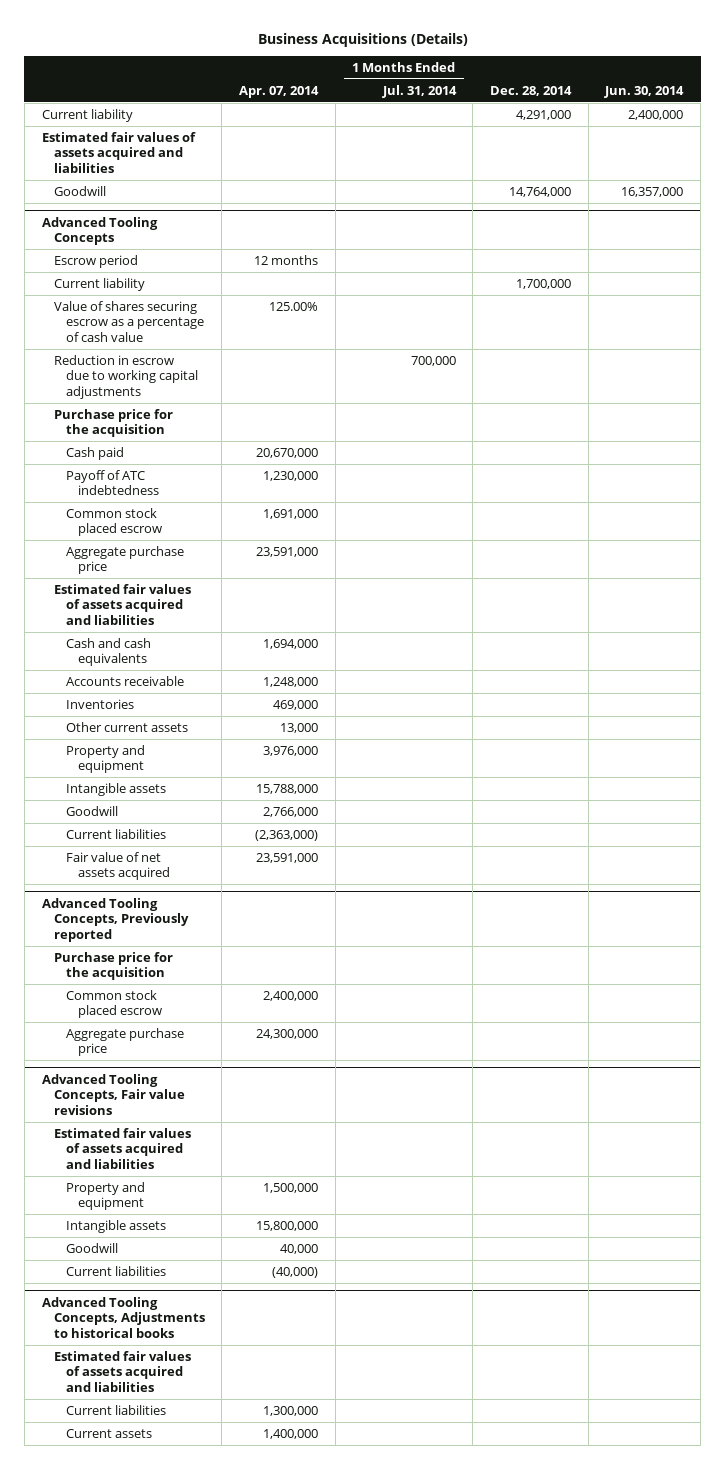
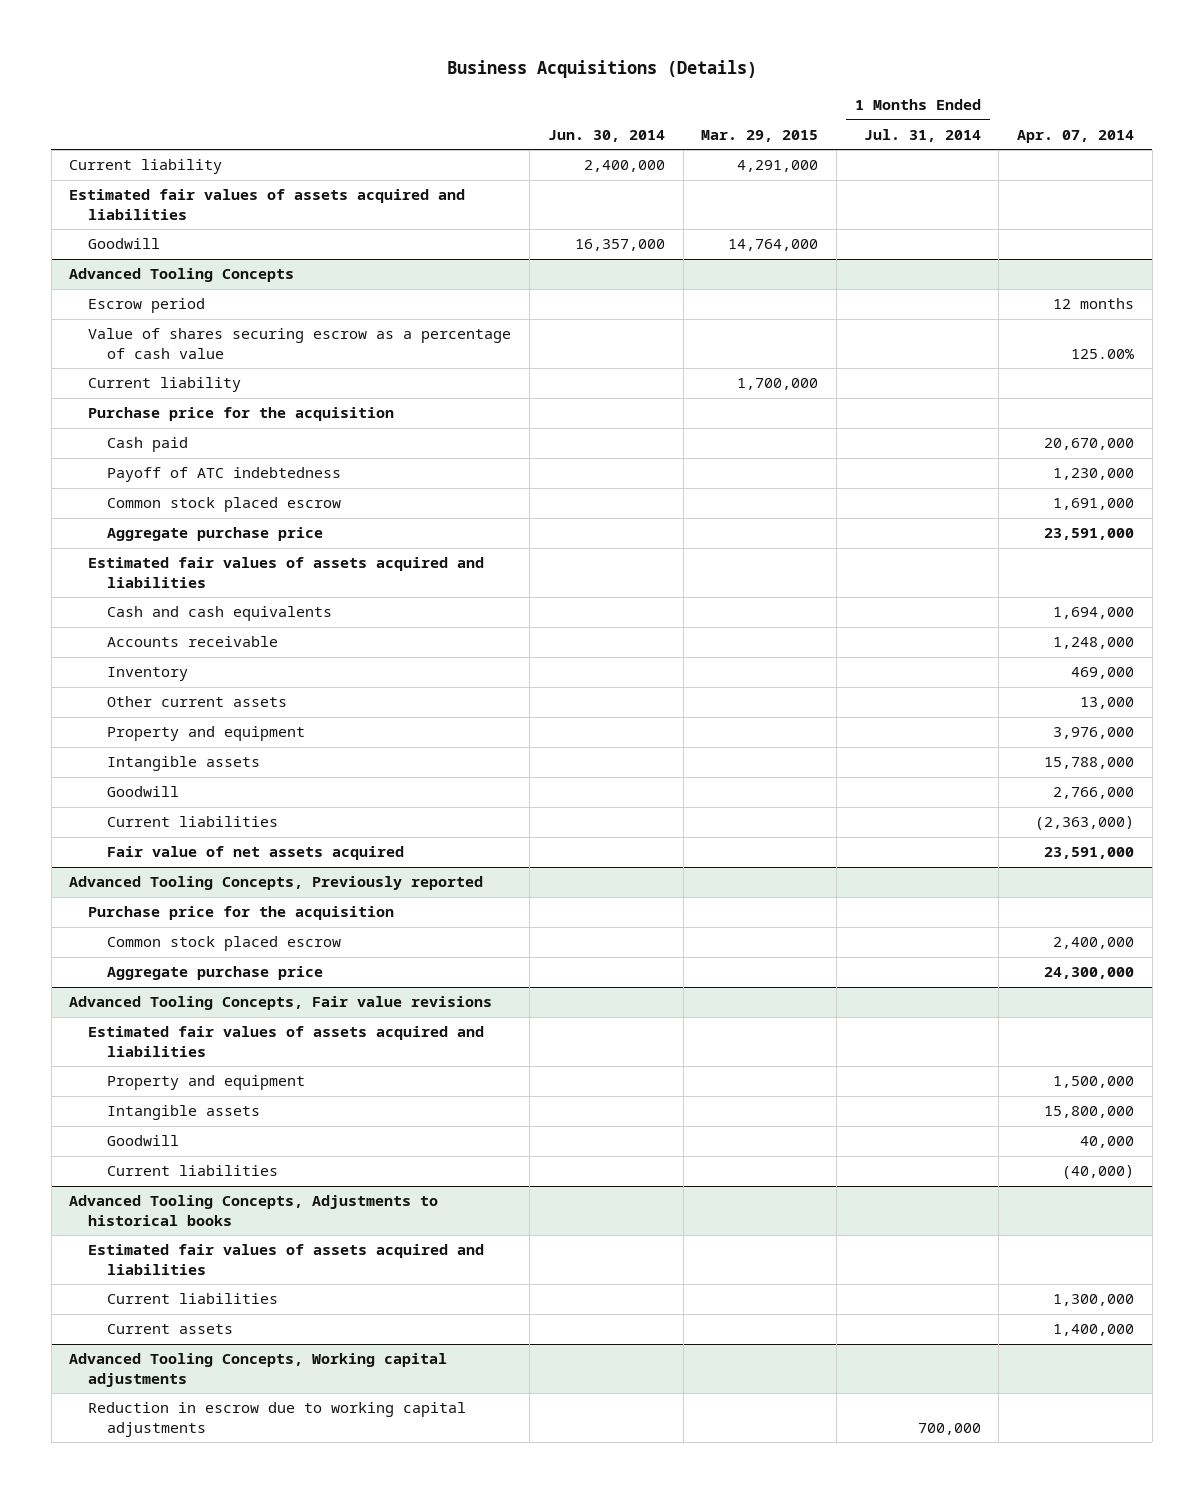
[490,85,573,96] Dec. 28, 2014 -> none
none -> [701,129,819,142] Mar. 29, 2015
[53,354,198,400] Reduction in escrow due to working capital adjustments -> none
[53,277,145,291] Current liability -> [88,377,242,393] Current liability
[65,698,134,709] Inventories -> [107,667,189,682] Inventory
none -> [69,1353,448,1387] Advanced Tooling Concepts, Working capital adjustments
none -> [88,1402,467,1437] Reduction in escrow due to working capital adjustments

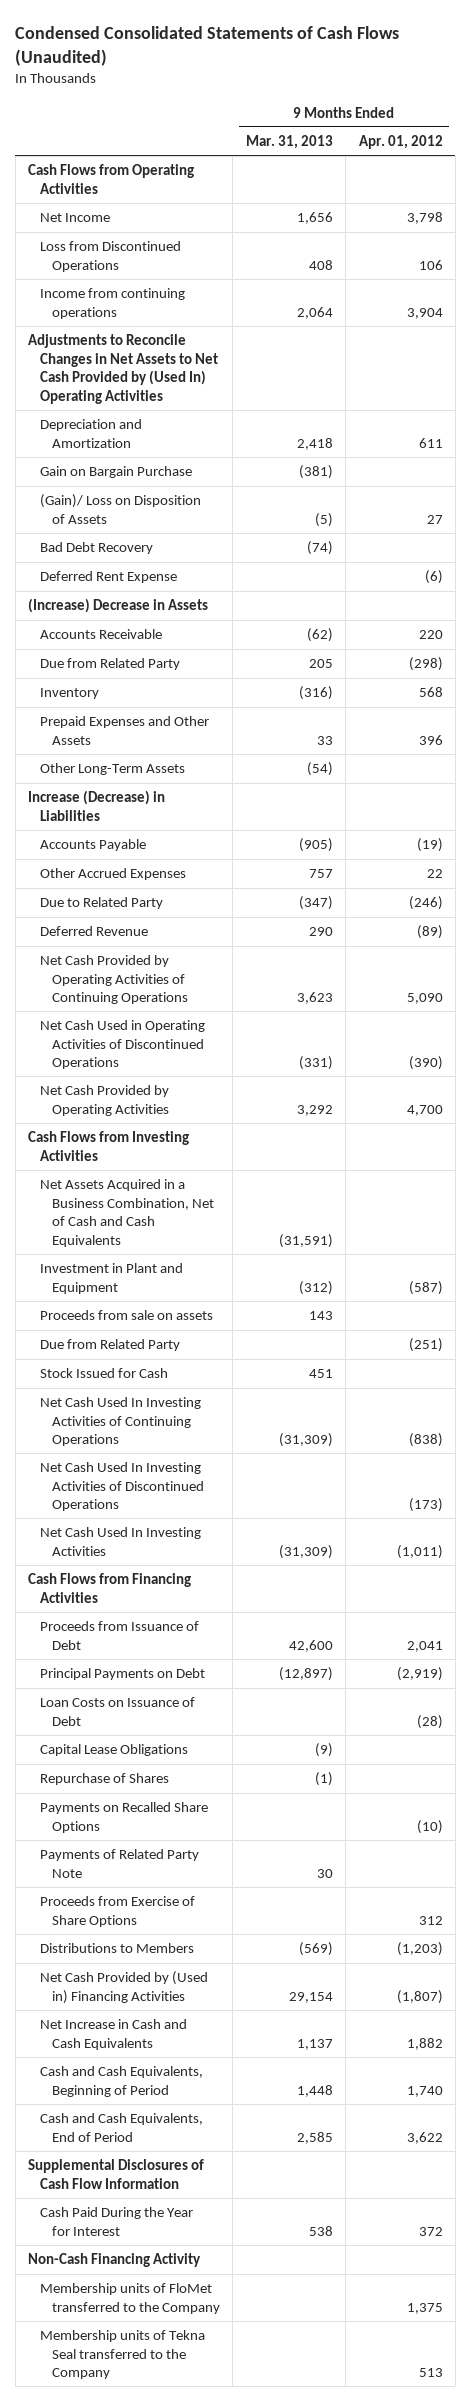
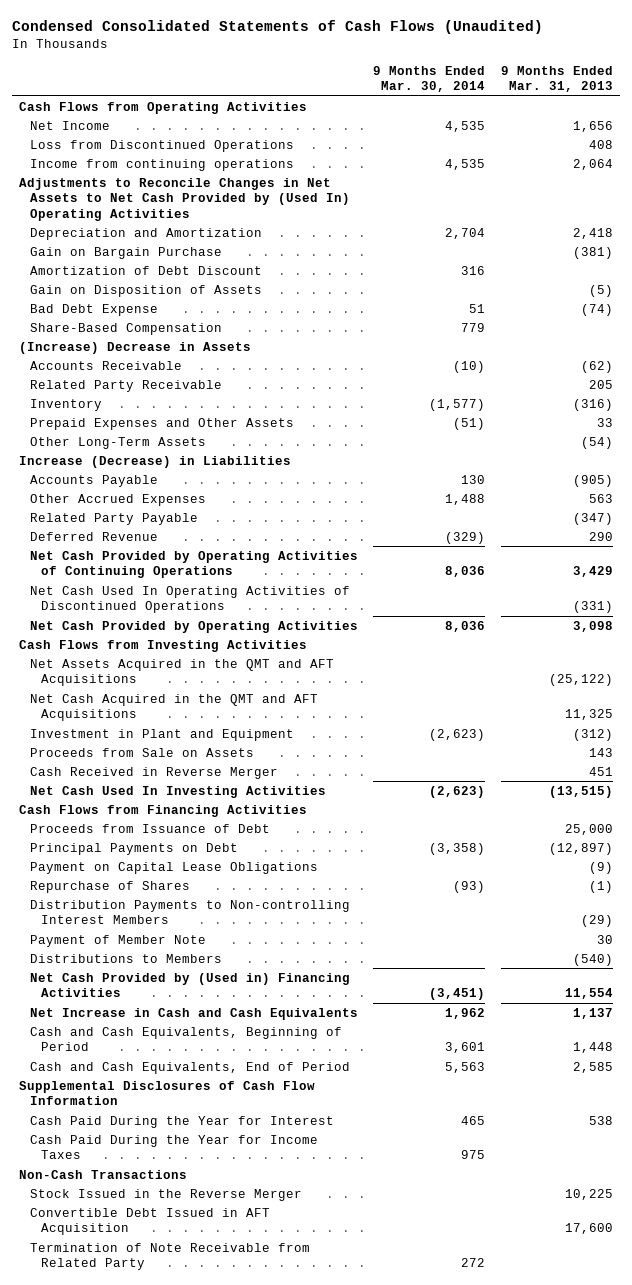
[358,135,443,150] Apr. 01, 2012 -> none
none -> [373,65,486,93] 9 Months Ended Mar. 30, 2014
[40,571,178,584] Deferred Rent Expense -> none
none -> [30,265,263,275] Amortization of Debt Discount
[40,494,202,524] (Gain)/ Loss on Disposition of Assets -> [30,284,263,297] Gain on Disposition of Assets
[40,542,154,555] Bad Debt Recovery -> [30,303,159,316] Bad Debt Expense
none -> [30,322,223,335] Share-Based Compensation
[40,658,181,671] Due from Related Party -> [30,379,223,392] Related Party Receivable
[308,869,333,879] 757 -> [588,493,613,503] 563
[40,897,164,910] Due to Related Party -> [30,512,199,525] Related Party Payable
[296,992,333,1005] 3,623 -> [572,566,613,578] 3,429
[40,1020,206,1070] Net Cash Used in Operating Activities of Discontinued Operations -> [30,585,351,614] Net Cash Used In Operating Activities of Discontinued Operations
[296,1104,333,1116] 3,292 -> [572,620,613,632] 3,098
[40,1179,215,1247] Net Assets Acquired in a Business Combination, Net of Cash and Cash Equivalents -> [30,658,335,687] Net Assets Acquired in the QMT and AFT Acquisitions
[278,1233,333,1248] (31,591) -> [548,674,613,687] (25,122)
none -> [30,693,319,722] Net Cash Acquired in the QMT and AFT Acquisitions
[40,1339,181,1352] Due from Related Party -> none
[40,1397,202,1447] Net Cash Used In Investing Activities of Continuing Operations -> none
[40,1462,205,1512] Net Cash Used In Investing Activities of Discontinued Operations -> none
[40,1310,214,1321] Proceeds from sale on assets -> [30,747,255,757] Proceeds from Sale on Assets
[40,1368,169,1379] Stock Issued for Cash -> [30,766,279,779] Cash Received in Reverse Merger
[278,1544,333,1559] (31,309) -> [548,785,613,798] (13,515)
[288,1639,333,1652] 42,600 -> [564,823,613,835] 25,000
[40,1697,196,1726] Loan Costs on Issuance of Debt -> none
[40,1744,189,1757] Capital Lease Obligations -> [30,861,319,874] Payment on Capital Lease Obligations
[40,1802,209,1833] Payments on Recalled Share Options -> none
[40,1896,196,1927] Proceeds from Exercise of Share Options -> none
none -> [30,899,351,925] Distribution Payments to Non-controlling Interest Members
[40,1849,200,1878] Payments of Related Party Note -> [30,934,207,947] Payment of Member Note
[298,1942,333,1957] (569) -> [572,953,613,966] (540)
[288,1991,333,2003] 29,154 -> [564,988,613,1000] 11,554
[28,2253,202,2268] Non-Cash Financing Activity -> none
[40,2283,221,2314] Membership units of FloMet transferred to the Company -> none
[40,2330,206,2380] Membership units of Tekna Seal transferred to the Company -> none
none -> [30,1134,319,1160] Cash Paid During the Year for Income Taxes
none -> [19,1169,188,1179] Non-Cash Transactions
none -> [30,1188,303,1201] Stock Issued in the Reverse Merger
none -> [30,1207,271,1236] Convertible Debt Issued in AFT Acquisition
none -> [30,1242,311,1271] Termination of Note Receivable from Related Party

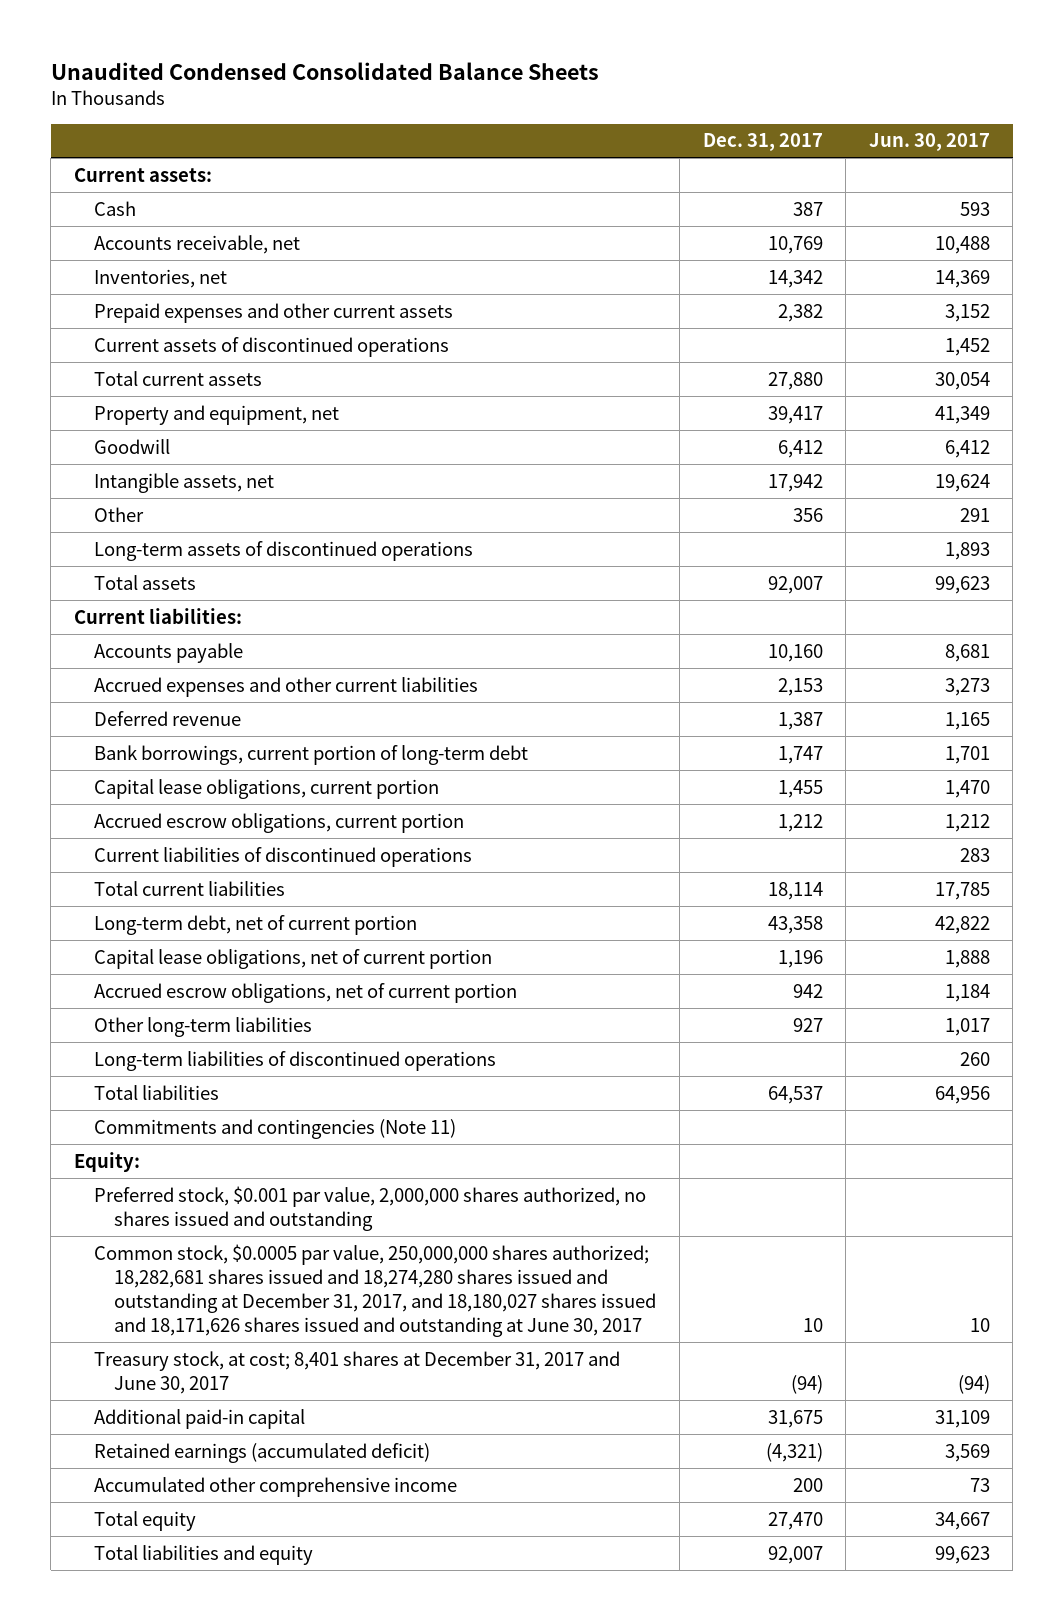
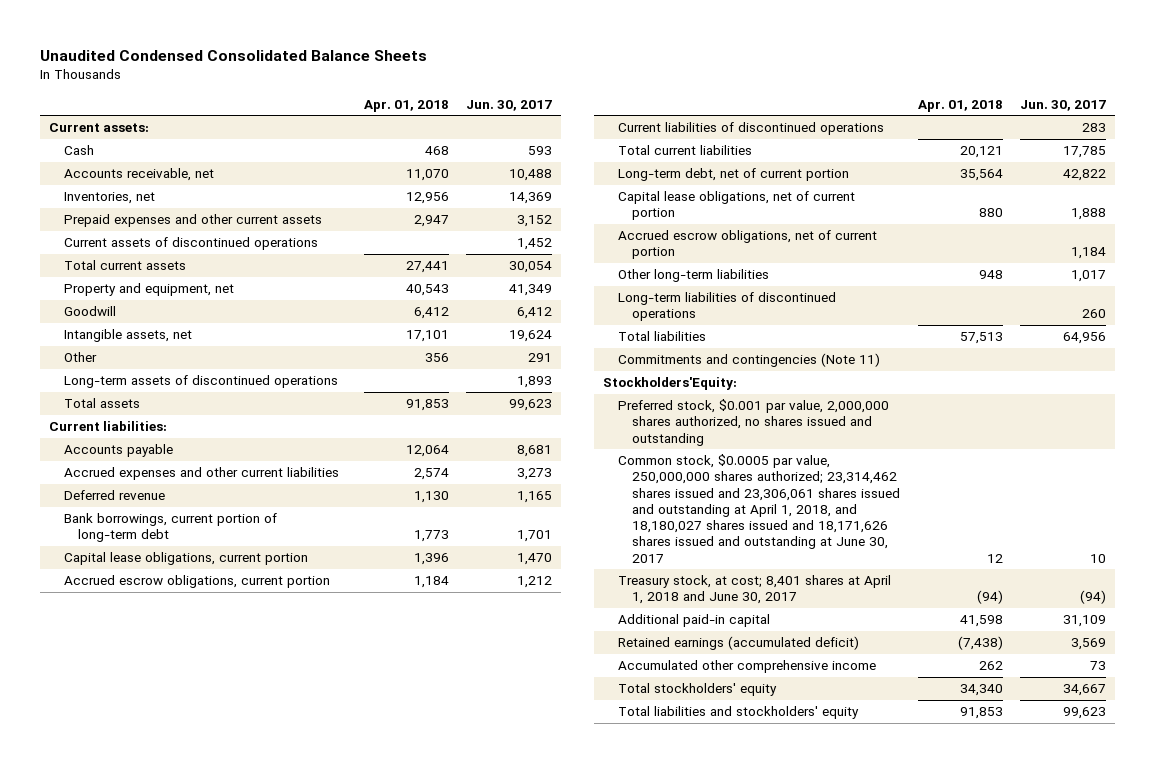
[702,133,823,152] Dec. 31, 2017 -> none
none -> [363,99,449,112] Apr. 01, 2018
[73,1151,140,1172] Equity: -> [603,377,738,391] Stockholders'Equity:
[93,1243,657,1338] Common stock, $0.0005 par value, 250,000,000 shares authorized; 18,282,681 shares issued and 18,274,280 shares issued and outstanding at December 31, 2017, and 18,180,027 shares issued and 18,171,626 shares issued and outstanding at June 30, 2017 -> [617,454,901,563] Common stock, $0.0005 par value, 250,000,000 shares authorized; 23,314,462 shares issued and 23,306,061 shares issued and outstanding at April 1, 2018, and 18,180,027 shares issued and 18,171,626 shares issued and outstanding at June 30, 2017
[93,1350,620,1394] Treasury stock, at cost; 8,401 shares at December 31, 2017 and June 30, 2017 -> [617,575,891,605] Treasury stock, at cost; 8,401 shares at April 1, 2018 and June 30, 2017
[93,1510,196,1531] Total equity -> [617,683,777,697] Total stockholders' equity
[93,1544,313,1565] Total liabilities and equity -> [617,706,859,720] Total liabilities and stockholders' equity

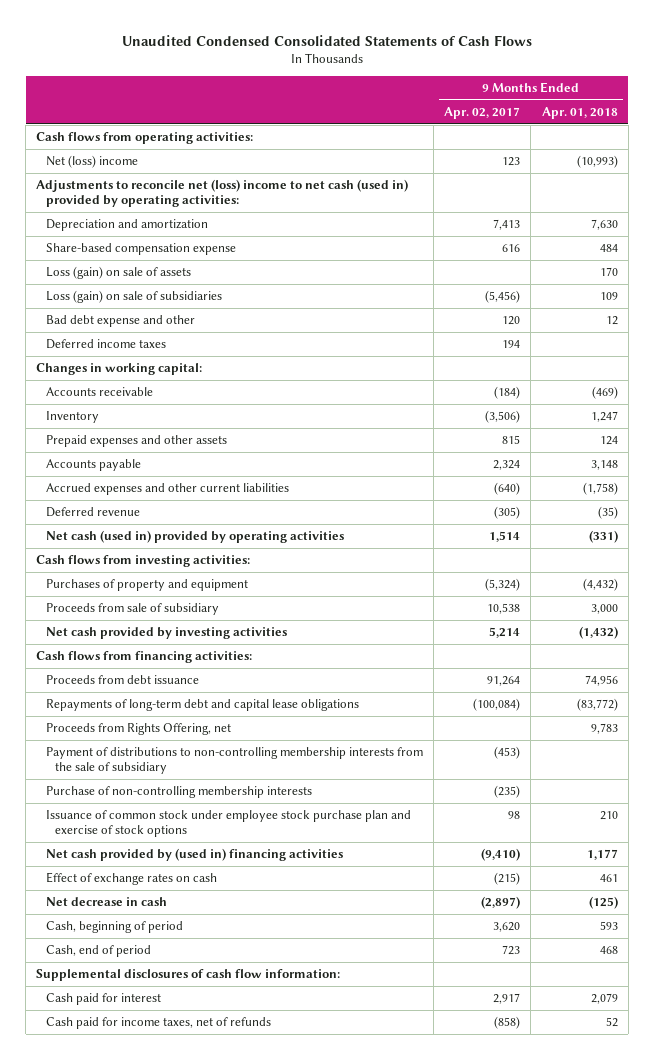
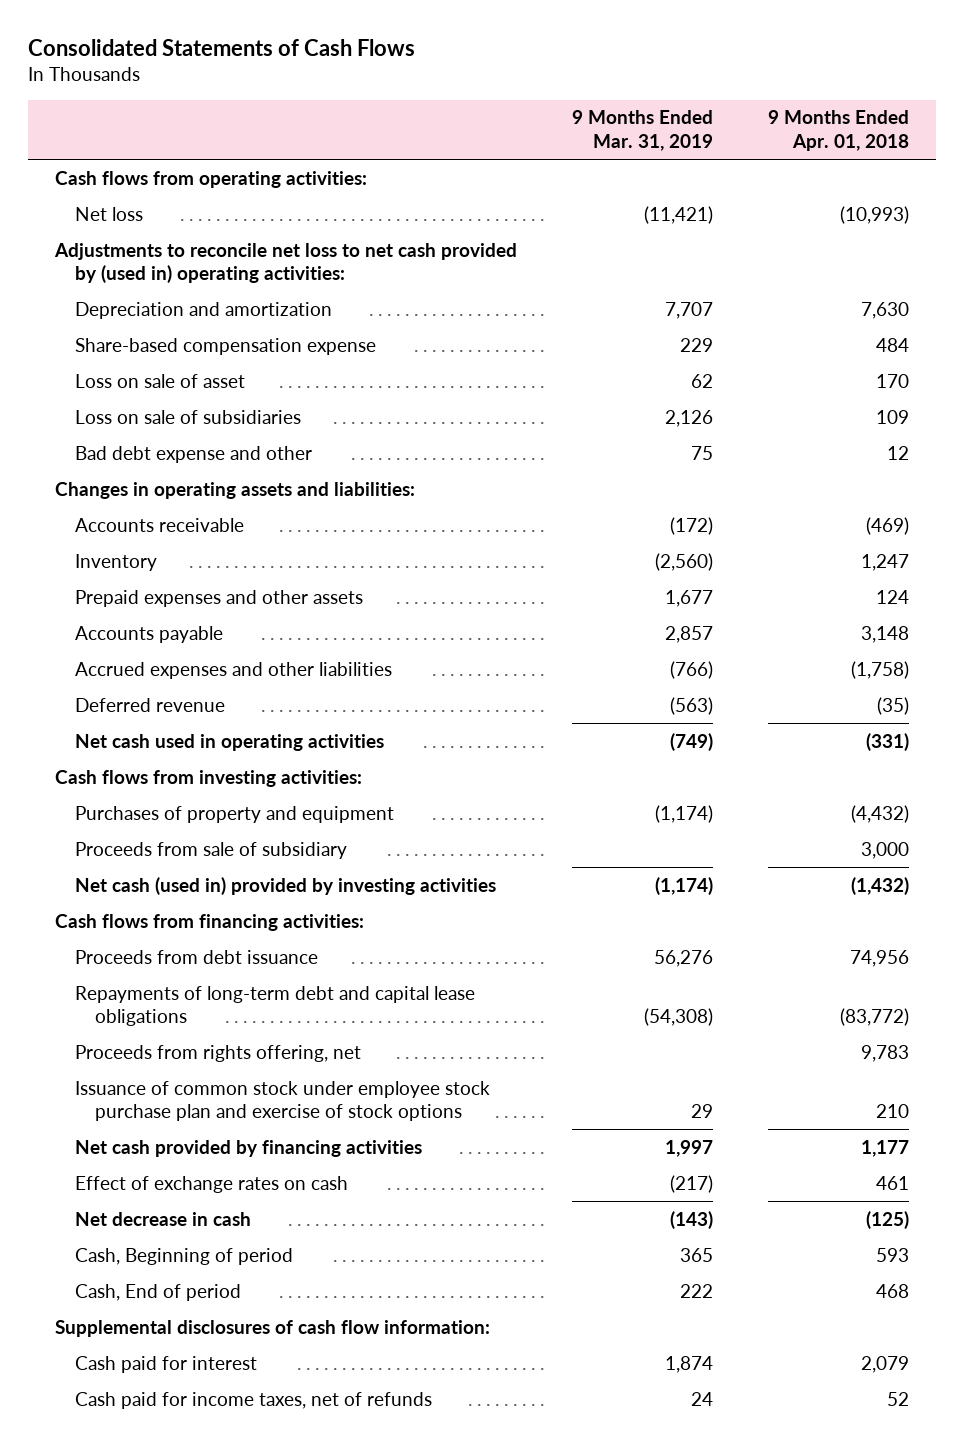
[121,34,532,46] Unaudited Condensed Consolidated Statements of Cash Flows -> [27,39,415,57] Consolidated Statements of Cash Flows
[444,106,521,119] Apr. 02, 2017 -> none
none -> [571,110,713,151] 9 Months Ended Mar. 31, 2019
[45,155,138,169] Net (loss) income -> [74,206,143,221] Net loss
[36,179,409,208] Adjustments to reconcile net (loss) income to net cash (used in) provided by operating activities: -> [53,242,517,284] Adjustments to reconcile net loss to net cash provided by (used in) operating activities:
[45,266,191,280] Loss (gain) on sale of assets -> [74,373,245,388] Loss on sale of asset
[45,290,222,304] Loss (gain) on sale of subsidiaries -> [74,409,301,424] Loss on sale of subsidiaries
[45,339,166,350] Deferred income taxes -> none
[36,363,203,376] Changes in working capital: -> [54,481,415,499] Changes in operating assets and liabilities:
[45,483,289,496] Accrued expenses and other current liabilities -> [74,661,392,679] Accrued expenses and other liabilities
[45,530,344,544] Net cash (used in) provided by operating activities -> [74,733,384,751] Net cash used in operating activities
[45,627,287,640] Net cash provided by investing activities -> [74,876,496,895] Net cash (used in) provided by investing activities
[45,747,423,775] Payment of distributions to non-controlling membership interests from the sale of subsidiary -> none
[45,786,312,799] Purchase of non-controlling membership interests -> none
[45,723,231,736] Proceeds from Rights Offering, net -> [74,1044,361,1062] Proceeds from rights offering, net
[45,848,343,862] Net cash provided by (used in) financing activities -> [74,1139,422,1157] Net cash provided by financing activities
[45,921,183,934] Cash, beginning of period -> [74,1247,293,1265] Cash, Beginning of period
[45,945,151,958] Cash, end of period -> [74,1283,241,1301] Cash, End of period

